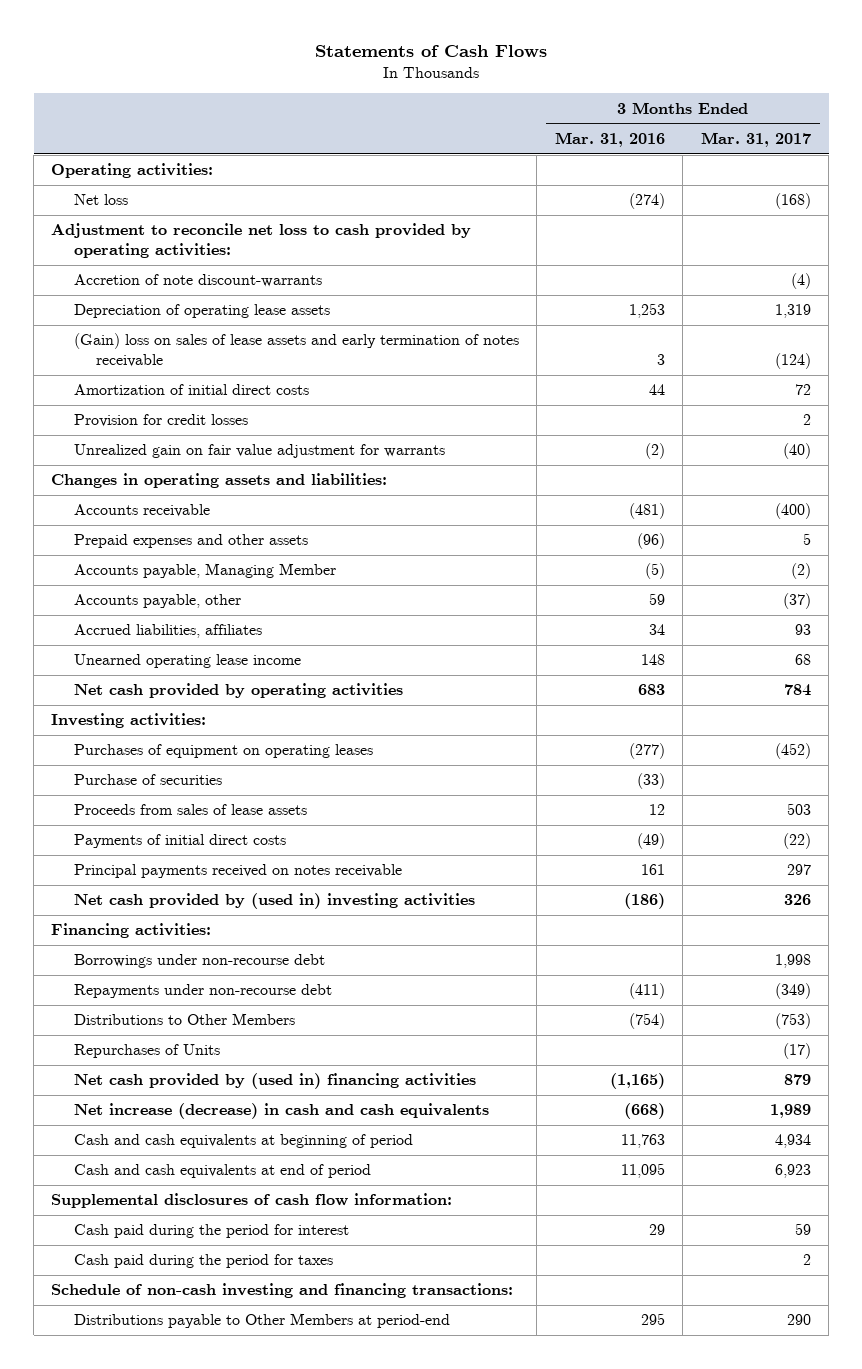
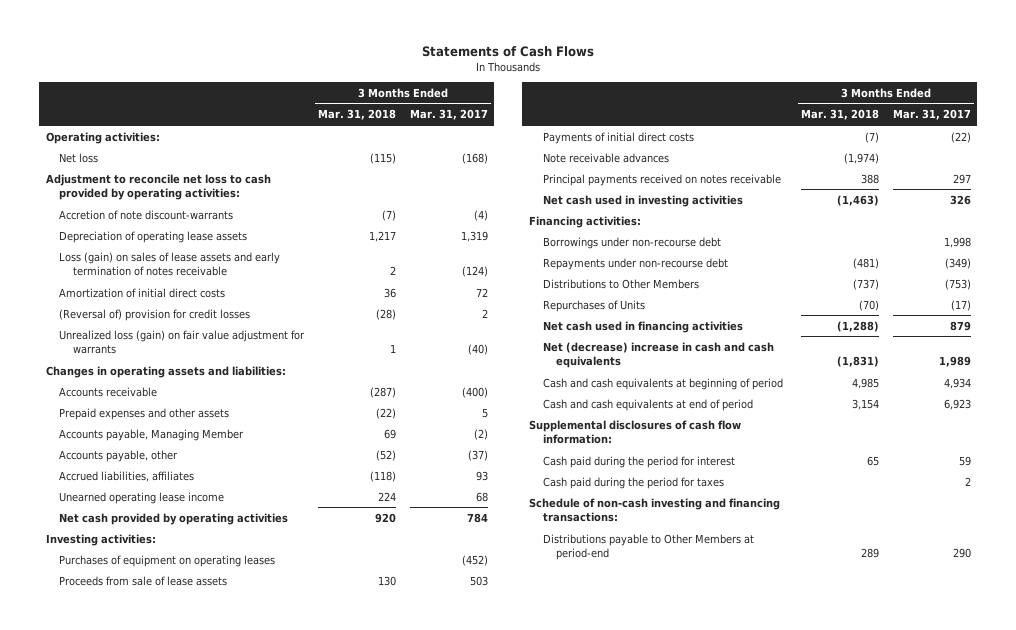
[554,131,665,147] Mar. 31, 2016 -> none
none -> [317,109,396,121] Mar. 31, 2018
[73,333,519,367] (Gain) loss on sales of lease assets and early termination of notes receivable -> [59,251,281,277] Loss (gain) on sales of lease assets and early termination of notes receivable
[73,414,248,428] Provision for credit losses -> [59,308,251,321] (Reversal of) provision for credit losses
[73,444,445,459] Unrealized gain on fair value adjustment for warrants -> [59,329,306,355] Unrealized loss (gain) on fair value adjustment for warrants
[73,774,222,786] Purchase of securities -> none
[73,804,307,816] Proceeds from sales of lease assets -> [59,575,228,586] Proceeds from sale of lease assets
none -> [542,152,669,163] Note receivable advances
[73,893,475,910] Net cash provided by (used in) investing activities -> [542,194,743,207] Net cash used in investing activities
[73,1073,476,1090] Net cash provided by (used in) financing activities -> [542,320,743,333] Net cash used in financing activities
[73,1103,489,1120] Net increase (decrease) in cash and cash equivalents -> [542,341,774,369] Net (decrease) increase in cash and cash equivalents

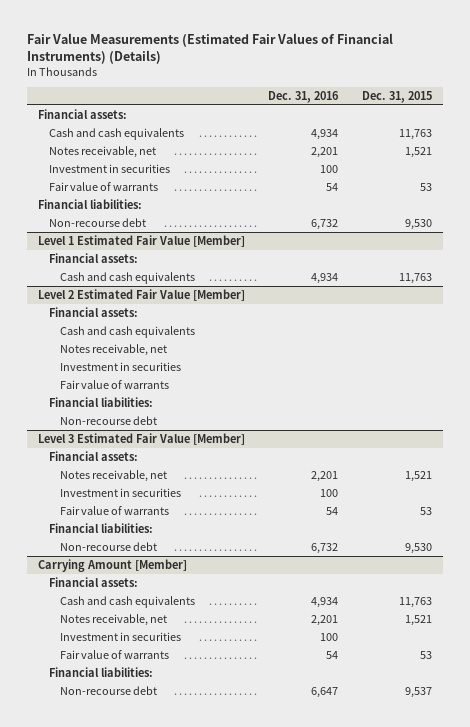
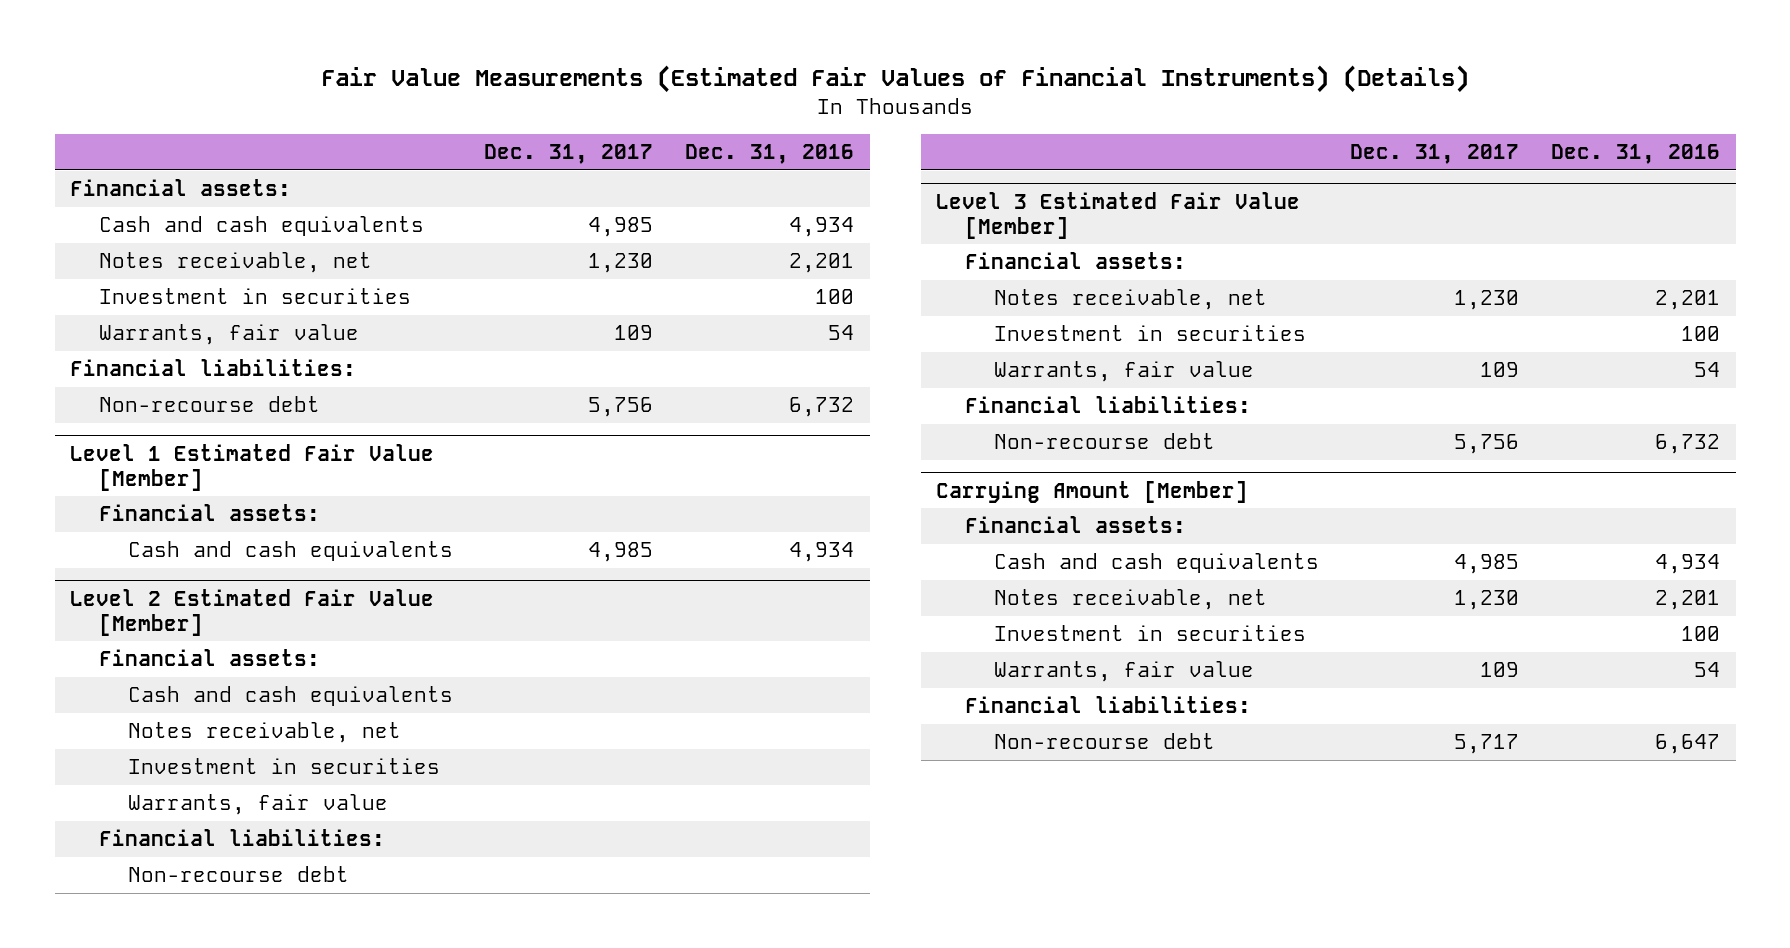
[361,90,432,103] Dec. 31, 2015 -> none
none -> [484,144,654,165] Dec. 31, 2017
[49,181,159,191] Fair value of warrants -> [99,323,360,345] Warrants, fair value
[60,379,170,389] Fair value of warrants -> [127,793,388,815] Warrants, fair value
[60,505,170,515] Fair value of warrants -> [993,360,1254,382] Warrants, fair value
[60,649,170,659] Fair value of warrants -> [993,660,1254,682] Warrants, fair value

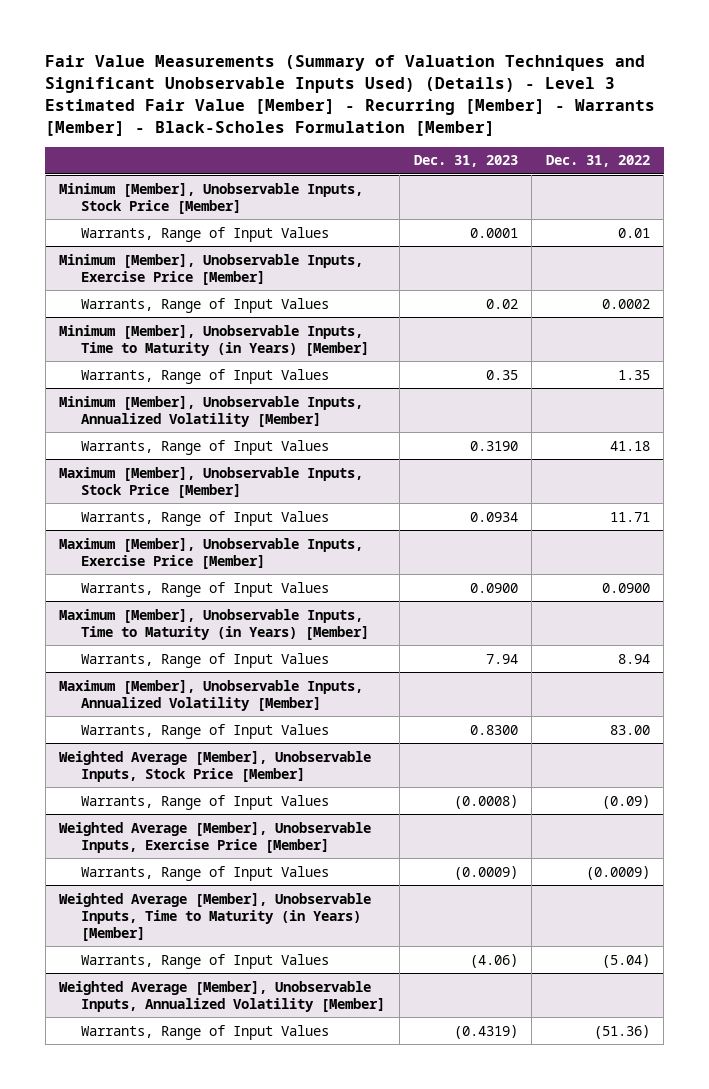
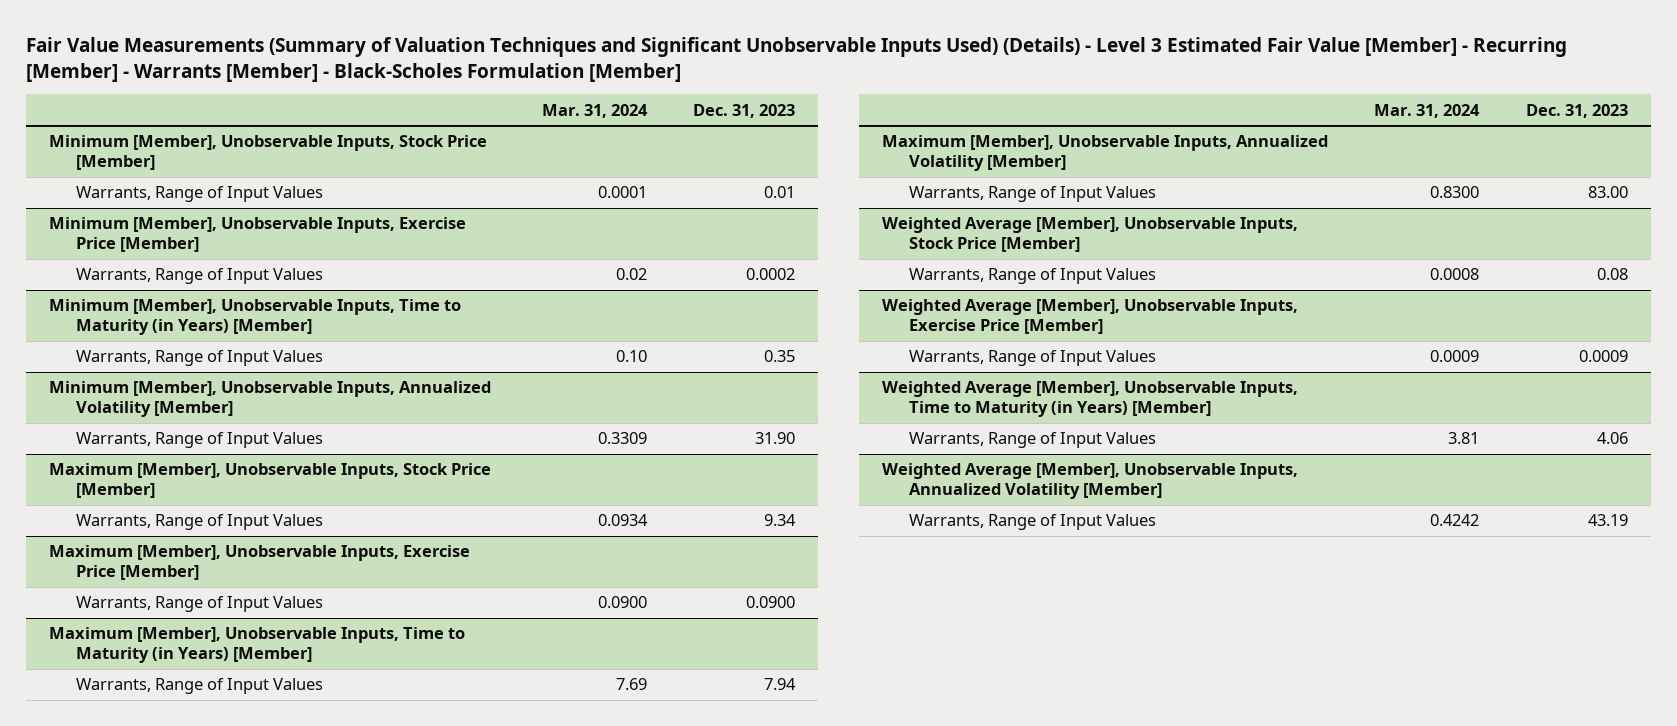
[545,155,650,168] Dec. 31, 2022 -> none
none -> [541,103,648,118] Mar. 31, 2024
[469,227,518,238] 0.0001 -> [763,186,795,199] 0.01
[485,298,518,309] 0.02 -> [745,268,795,281] 0.0002
[469,440,518,451] 0.3190 -> [754,432,795,445] 31.90
[469,511,518,522] 0.0934 -> [763,514,796,527] 9.34
[469,724,518,735] 0.8300 -> [1587,186,1628,199] 83.00
[453,794,518,809] (0.0008) -> [1596,268,1628,281] 0.08
[453,865,518,880] (0.0009) -> [1578,350,1628,363] 0.0009
[469,953,518,968] (4.06) -> [1596,432,1628,445] 4.06
[453,1024,518,1039] (0.4319) -> [1587,514,1628,527] 43.19

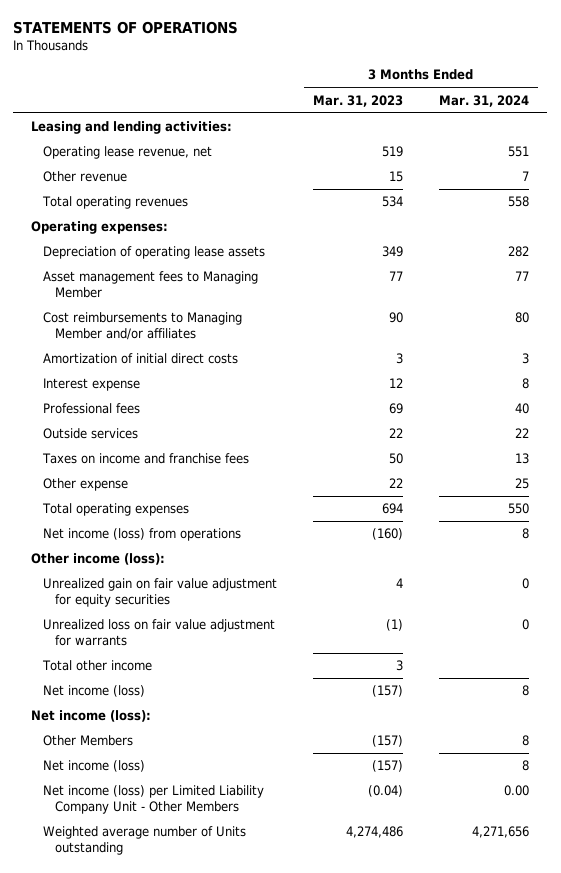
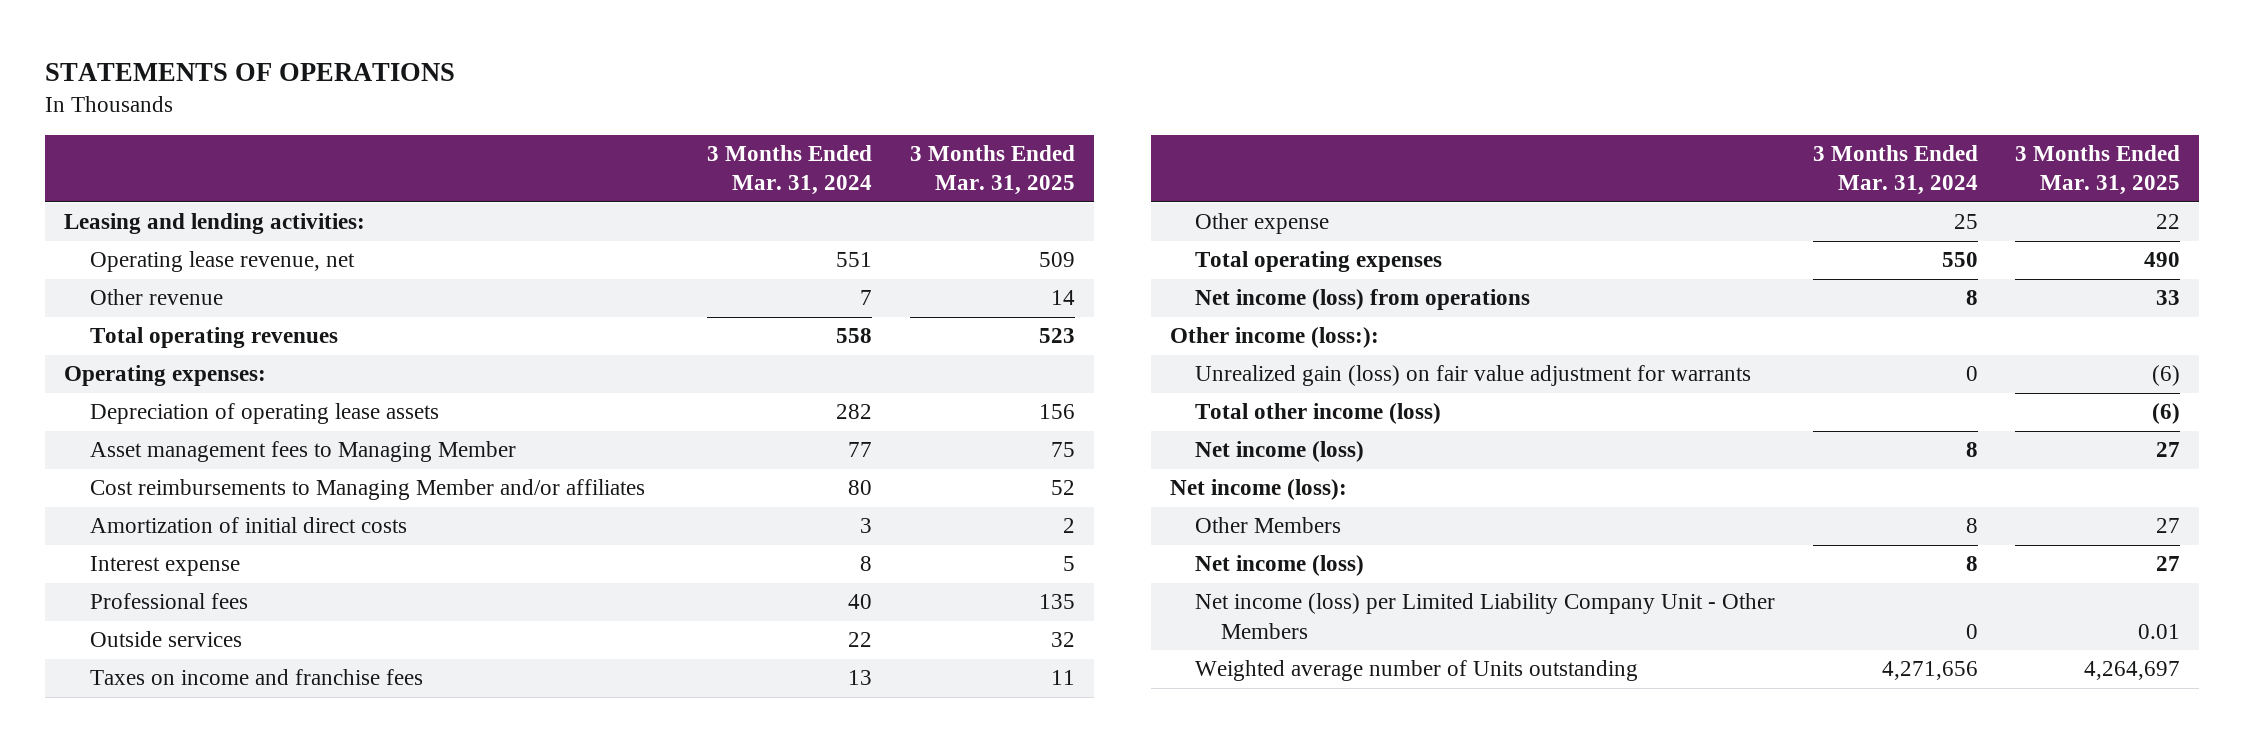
[313,94,404,107] Mar. 31, 2023 -> none
none -> [909,145,1075,196] 3 Months Ended Mar. 31, 2025
[43,578,278,608] Unrealized gain on fair value adjustment for equity securities -> none
[31,553,166,566] Other income (loss): -> [1169,327,1379,349] Other income (loss:):
[43,619,276,647] Unrealized loss on fair value adjustment for warrants -> [1195,365,1752,387] Unrealized gain (loss) on fair value adjustment for warrants
[42,660,153,672] Total other income -> [1195,403,1442,425] Total other income (loss)
[504,785,530,797] 0.00 -> [1965,623,1978,639] 0

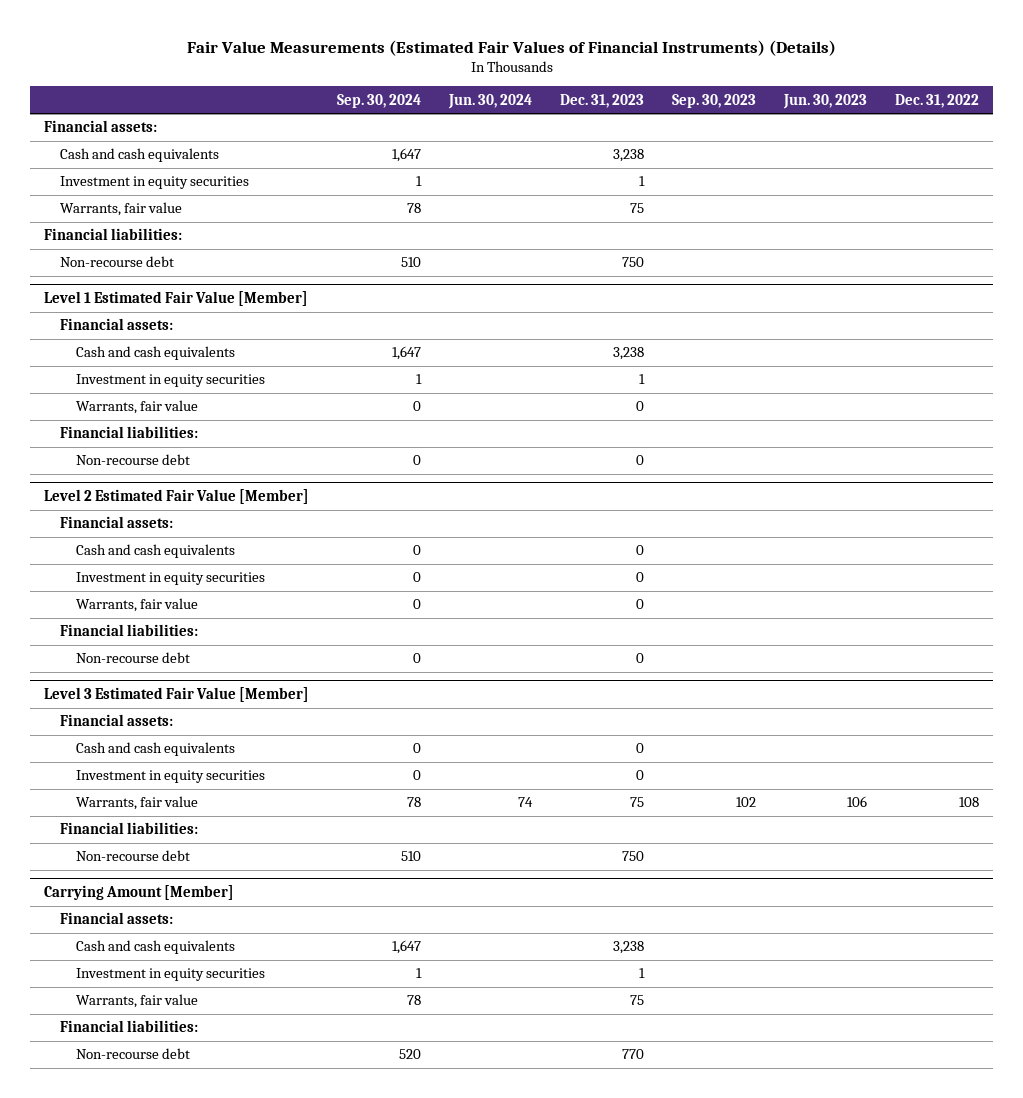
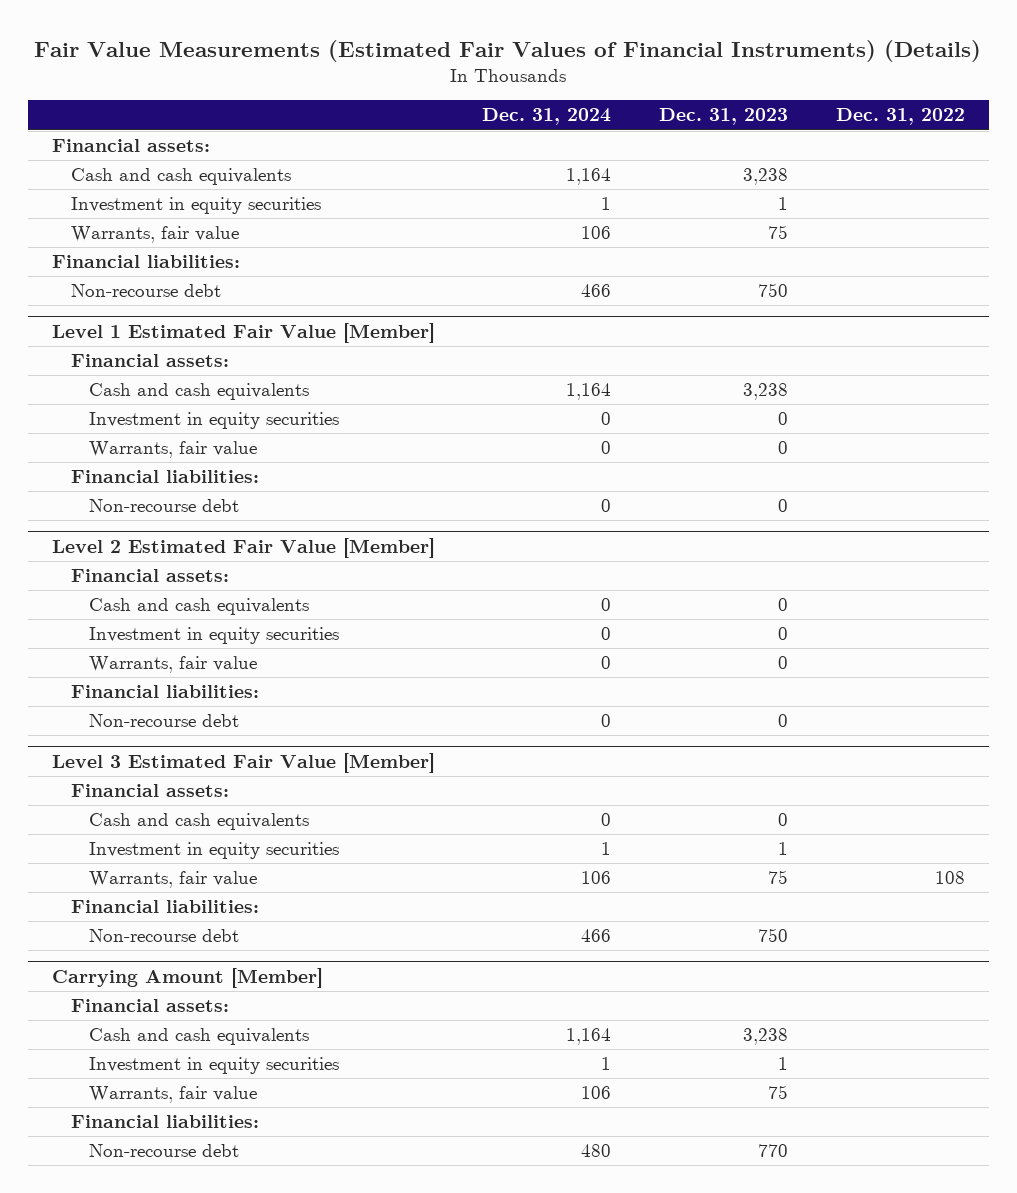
[337,93,422,108] Sep. 30, 2024 -> none
[448,93,533,109] Jun. 30, 2024 -> none
[671,93,756,108] Sep. 30, 2023 -> none
[782,93,867,109] Jun. 30, 2023 -> none
none -> [482,108,612,126] Dec. 31, 2024
[639,374,646,385] 1 -> [778,412,789,426] 0
[636,770,645,781] 0 -> [778,842,789,856] 1

